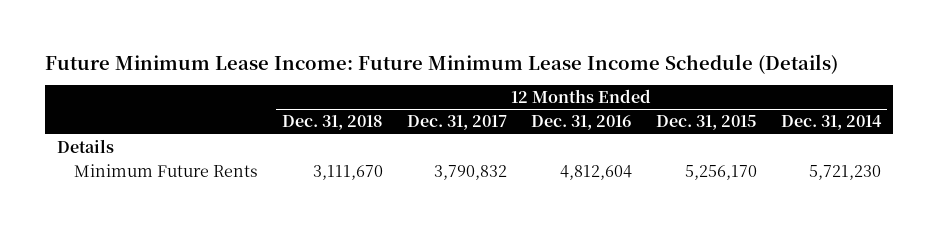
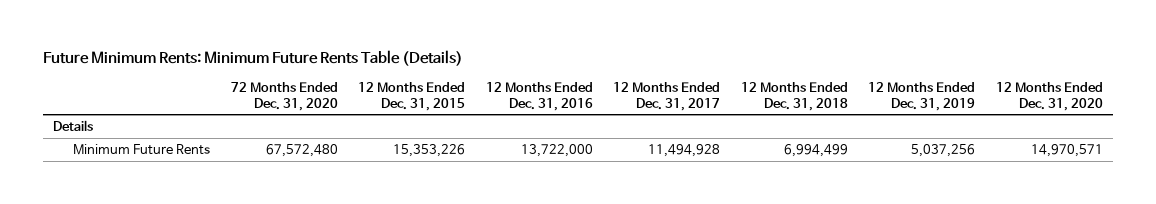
[44,53,838,74] Future Minimum Lease Income: Future Minimum Lease Income Schedule (Details) -> [42,49,463,66] Future Minimum Rents: Minimum Future Rents Table (Details)
[781,115,883,131] Dec. 31, 2014 -> none
none -> [230,81,338,111] 72 Months Ended Dec. 31, 2020
none -> [868,81,976,111] 12 Months Ended Dec. 31, 2019
none -> [995,81,1103,111] 12 Months Ended Dec. 31, 2020
[312,164,383,180] 3,111,670 -> [783,144,848,158] 6,994,499
[433,164,507,180] 3,790,832 -> [648,144,721,158] 11,494,928
[559,164,632,180] 4,812,604 -> [520,144,593,158] 13,722,000
[685,164,758,180] 5,256,170 -> [393,144,466,158] 15,353,226

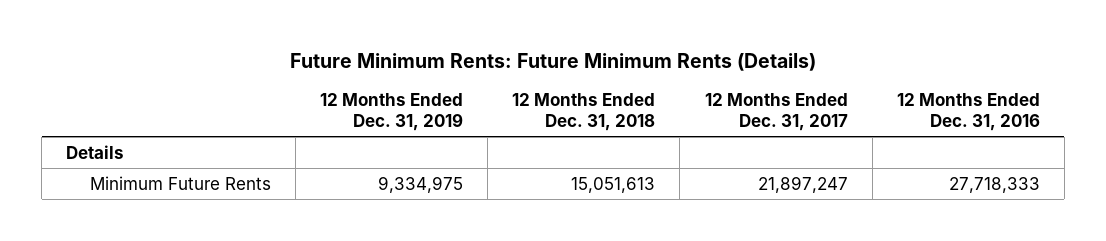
[42,49,463,66] Future Minimum Rents: Minimum Future Rents Table (Details) -> [290,52,817,71] Future Minimum Rents: Future Minimum Rents (Details)
[230,81,338,111] 72 Months Ended Dec. 31, 2020 -> none
[358,81,466,111] 12 Months Ended Dec. 31, 2015 -> none
[995,81,1103,111] 12 Months Ended Dec. 31, 2020 -> none
[520,144,593,158] 13,722,000 -> [948,176,1040,193] 27,718,333
[648,144,721,158] 11,494,928 -> [757,175,848,193] 21,897,247
[783,144,848,158] 6,994,499 -> [571,176,656,193] 15,051,613
[911,144,976,158] 5,037,256 -> [378,175,464,193] 9,334,975

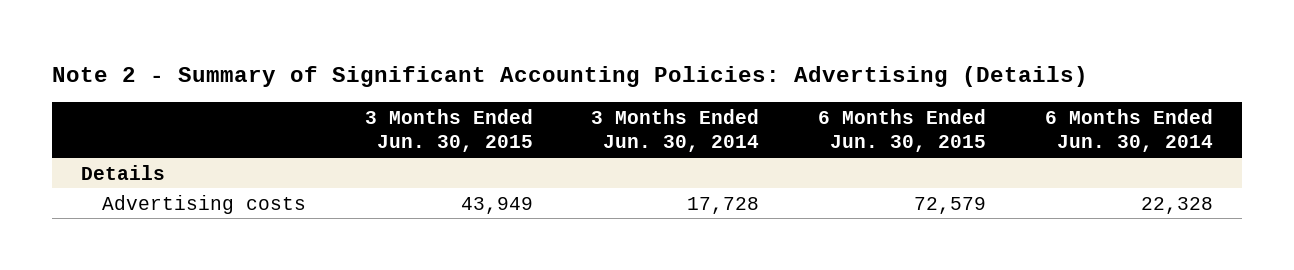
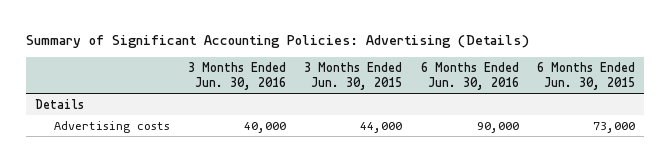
[51,66,1088,88] Note 2 - Summary of Significant Accounting Policies: Advertising (Details) -> [25,35,529,49] Summary of Significant Accounting Policies: Advertising (Details)
[591,108,760,153] 3 Months Ended Jun. 30, 2014 -> none
[1044,108,1213,153] 6 Months Ended Jun. 30, 2014 -> none
none -> [188,62,287,90] 3 Months Ended Jun. 30, 2016
none -> [420,62,519,90] 6 Months Ended Jun. 30, 2016
[460,196,533,214] 43,949 -> [360,121,403,133] 44,000
[913,196,986,214] 72,579 -> [593,121,636,133] 73,000

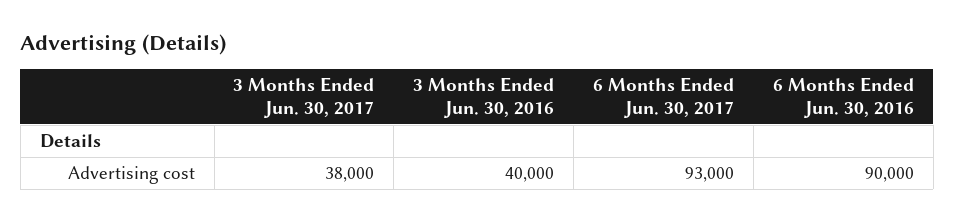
[25,35,529,49] Summary of Significant Accounting Policies: Advertising (Details) -> [20,34,227,56] Advertising (Details)
[304,62,403,90] 3 Months Ended Jun. 30, 2015 -> none
[537,62,636,90] 6 Months Ended Jun. 30, 2015 -> none
none -> [233,77,375,118] 3 Months Ended Jun. 30, 2017
none -> [593,77,735,118] 6 Months Ended Jun. 30, 2017
[53,120,170,133] Advertising costs -> [67,166,195,185] Advertising cost

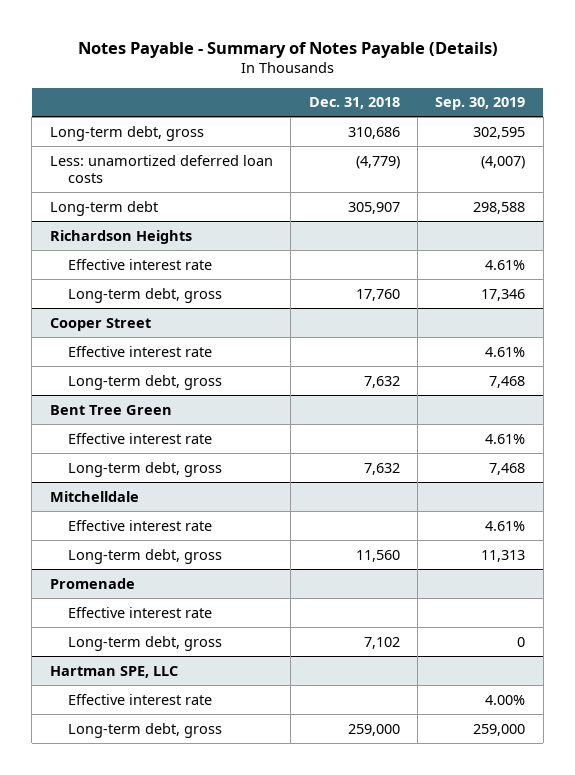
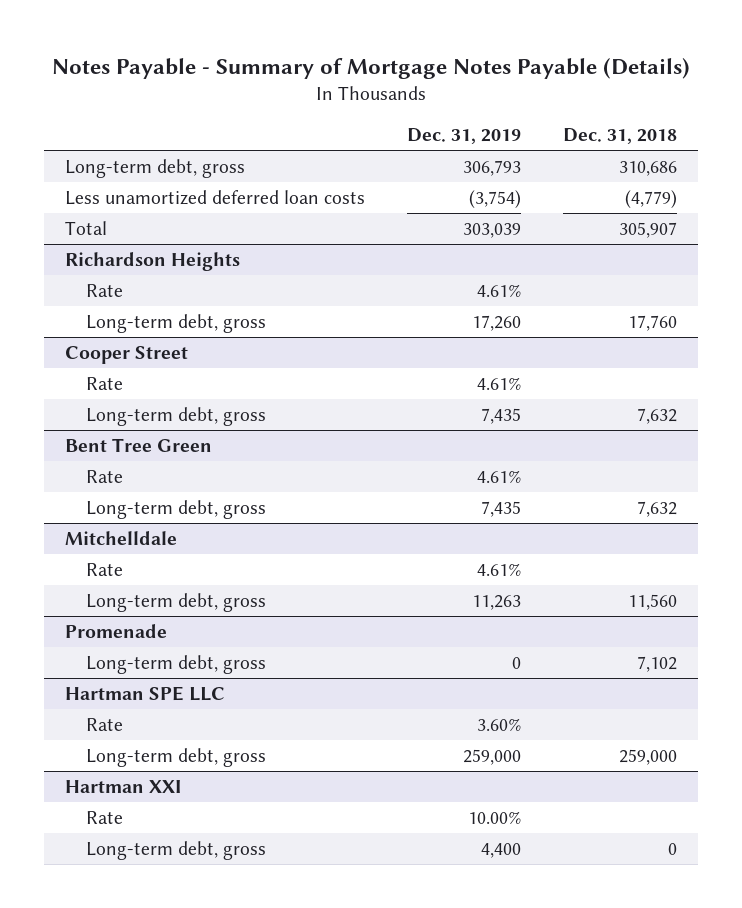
[77,42,498,59] Notes Payable - Summary of Notes Payable (Details) -> [52,58,691,80] Notes Payable - Summary of Mortgage Notes Payable (Details)
[435,97,526,111] Sep. 30, 2019 -> none
none -> [407,128,522,145] Dec. 31, 2019
[49,154,273,183] Less: unamortized deferred loan costs -> [65,189,366,205] Less unamortized deferred loan costs
[49,200,158,216] Long-term debt -> [65,220,108,235] Total
[68,258,213,270] Effective interest rate -> [85,283,123,297] Rate
[68,345,213,357] Effective interest rate -> [85,376,123,390] Rate
[68,432,213,444] Effective interest rate -> [85,469,123,483] Rate
[68,519,213,531] Effective interest rate -> [85,562,123,576] Rate
[68,606,213,618] Effective interest rate -> none
[49,665,178,678] Hartman SPE, LLC -> [65,685,226,701] Hartman SPE LLC
[68,693,213,705] Effective interest rate -> [85,717,123,731] Rate
none -> [65,779,182,793] Hartman XXI
none -> [85,810,123,824] Rate
none -> [85,840,266,860] Long-term debt, gross

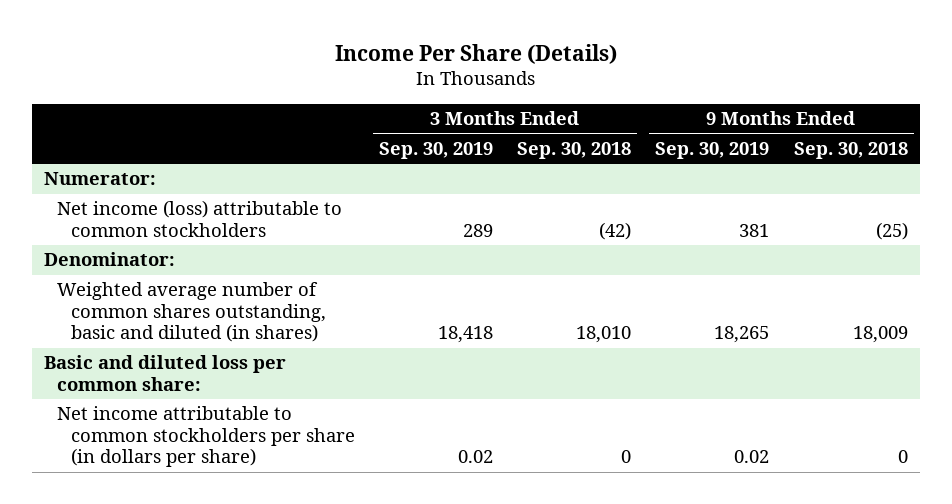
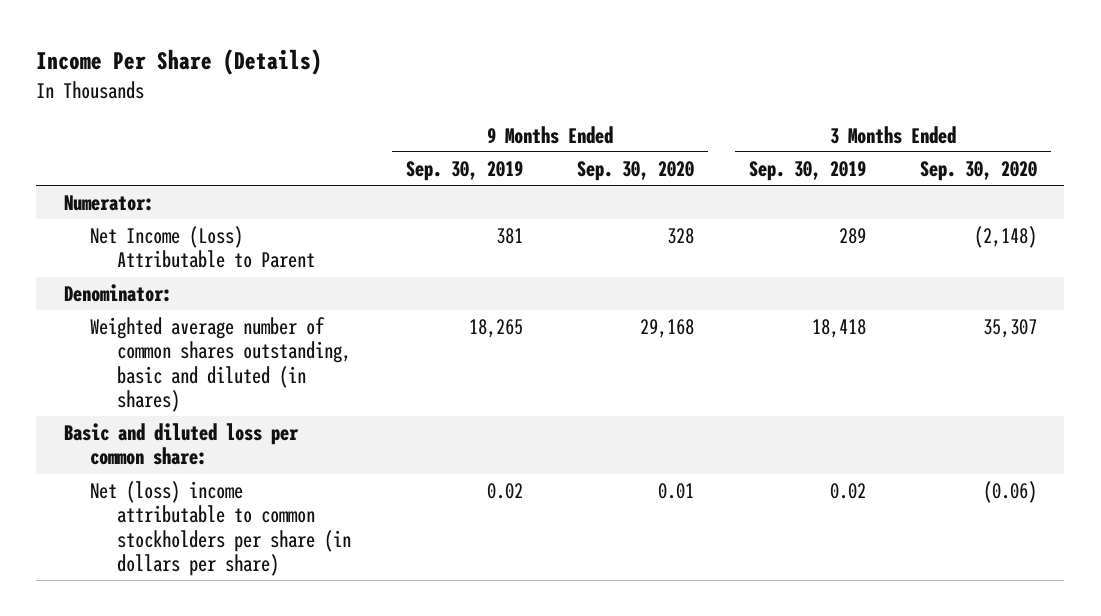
[517,141,632,159] Sep. 30, 2018 -> none
[793,141,908,159] Sep. 30, 2018 -> none
none -> [577,160,695,181] Sep. 30, 2020
none -> [920,160,1038,181] Sep. 30, 2020
[57,200,343,237] Net income (loss) attributable to common stockholders -> [90,226,316,269] Net Income (Loss) Attributable to Parent
[57,406,355,468] Net income attributable to common stockholders per share (in dollars per share) -> [90,481,352,577] Net (loss) income attributable to common stockholders per share (in dollars per share)

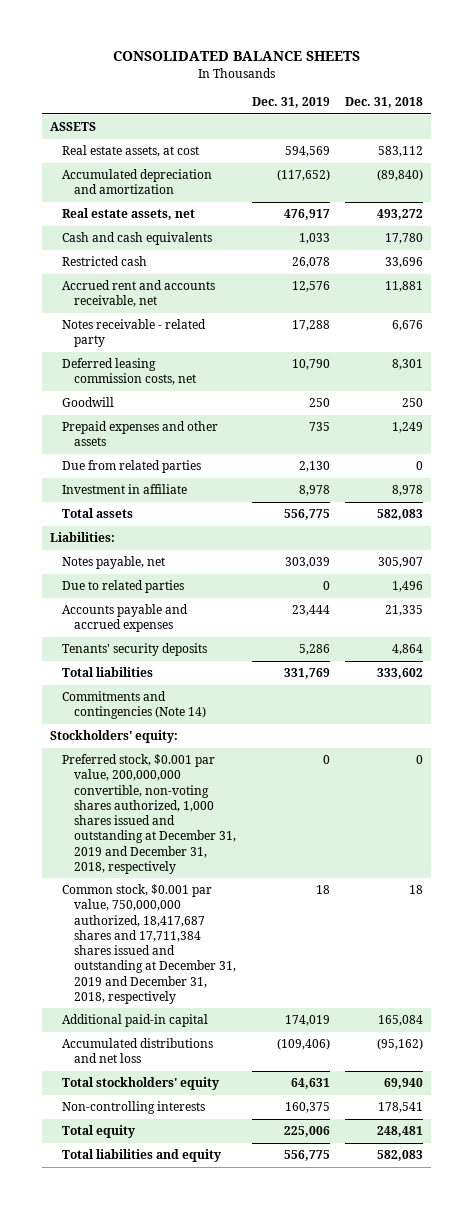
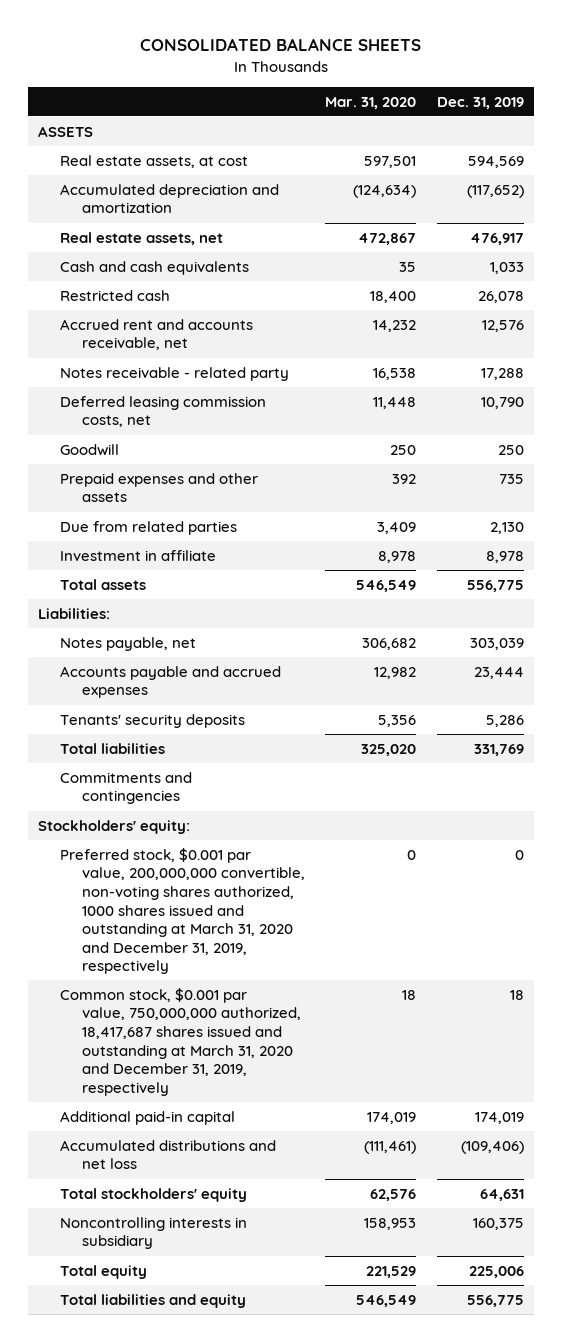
[345,97,424,109] Dec. 31, 2018 -> none
none -> [325,96,417,109] Mar. 31, 2020
[62,580,185,594] Due to related parties -> none
[62,691,207,720] Commitments and contingencies (Note 14) -> [59,771,192,805] Commitments and contingencies
[62,754,237,874] Preferred stock, $0.001 par value, 200,000,000 convertible, non-voting shares authorized, 1,000 shares issued and outstanding at December 31, 2019 and December 31, 2018, respectively -> [59,847,305,975] Preferred stock, $0.001 par value, 200,000,000 convertible, non-voting shares authorized, 1000 shares issued and outstanding at March 31, 2020 and December 31, 2019, respectively
[62,884,237,1004] Common stock, $0.001 par value, 750,000,000 authorized, 18,417,687 shares and 17,711,384 shares issued and outstanding at December 31, 2019 and December 31, 2018, respectively -> [59,987,301,1096] Common stock, $0.001 par value, 750,000,000 authorized, 18,417,687 shares issued and outstanding at March 31, 2020 and December 31, 2019, respectively
[62,1101,206,1115] Non-controlling interests -> [59,1216,247,1250] Noncontrolling interests in subsidiary

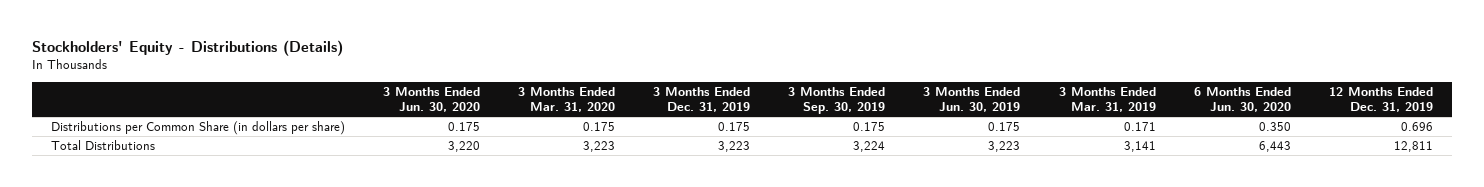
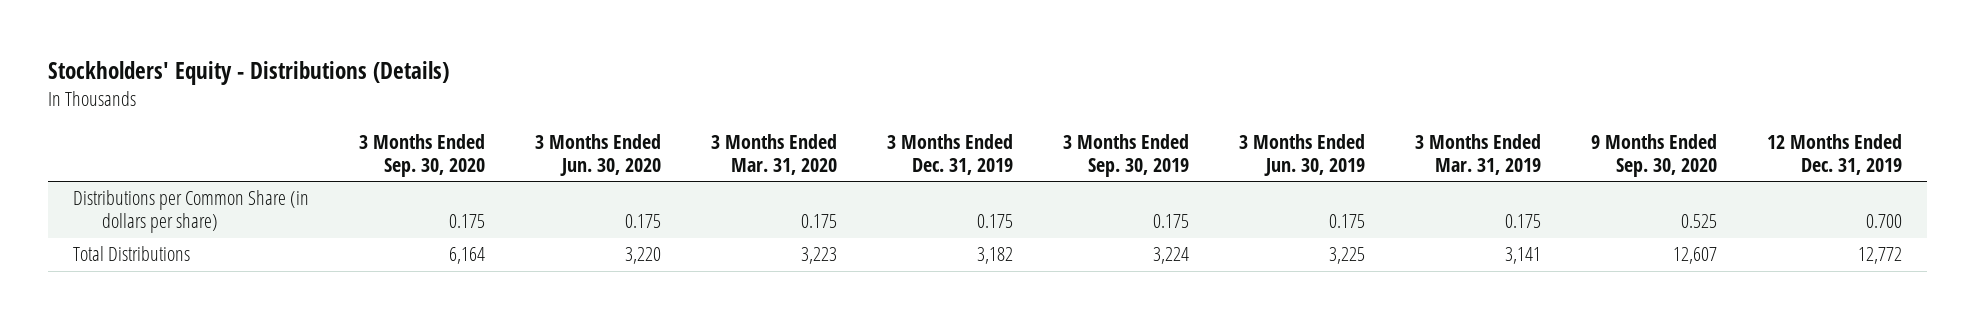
[1193,86,1291,112] 6 Months Ended Jun. 30, 2020 -> none
none -> [359,133,486,177] 3 Months Ended Sep. 30, 2020
none -> [1591,133,1718,177] 9 Months Ended Sep. 30, 2020
[1123,122,1156,132] 0.171 -> [1505,214,1542,229] 0.175
[1400,122,1433,132] 0.696 -> [1866,214,1903,229] 0.700
[718,141,751,153] 3,223 -> [977,247,1014,265] 3,182
[988,141,1021,153] 3,223 -> [1329,247,1366,265] 3,225
[1393,141,1433,153] 12,811 -> [1858,247,1903,265] 12,772

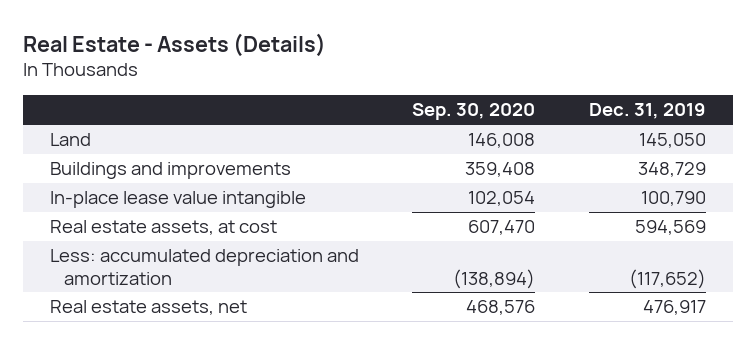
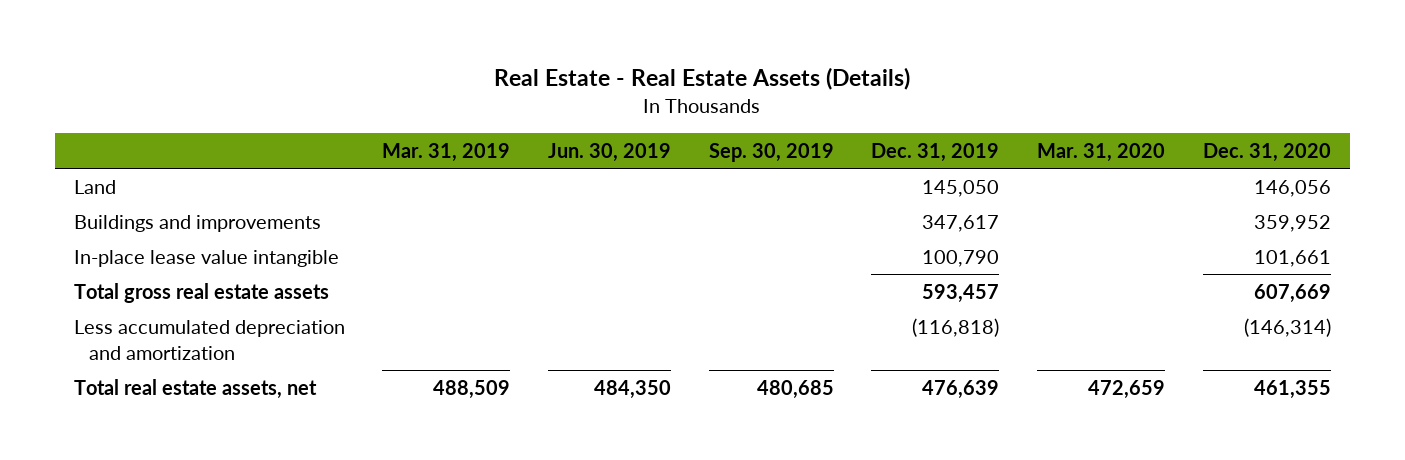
[22,32,326,57] Real Estate - Assets (Details) -> [494,67,911,91] Real Estate - Real Estate Assets (Details)
[412,103,536,121] Sep. 30, 2020 -> none
none -> [382,143,511,163] Mar. 31, 2019
none -> [548,143,672,163] Jun. 30, 2019
none -> [708,143,834,163] Sep. 30, 2019
none -> [1037,143,1166,163] Mar. 31, 2020
none -> [1202,143,1331,163] Dec. 31, 2020
[637,162,706,178] 348,729 -> [922,214,1000,232] 347,617
[49,220,277,236] Real estate assets, at cost -> [73,282,329,303] Total gross real estate assets
[634,220,706,236] 594,569 -> [922,283,1000,303] 593,457
[49,249,359,285] Less: accumulated depreciation and amortization -> [73,319,345,360] Less accumulated depreciation and amortization
[628,268,706,289] (117,652) -> [912,317,1000,337] (116,818)
[49,300,247,316] Real estate assets, net -> [73,378,317,399] Total real estate assets, net
[642,300,706,316] 476,917 -> [922,379,1000,399] 476,639

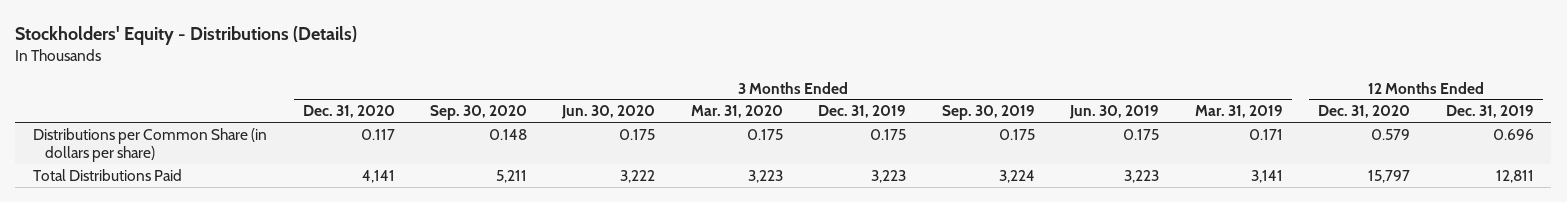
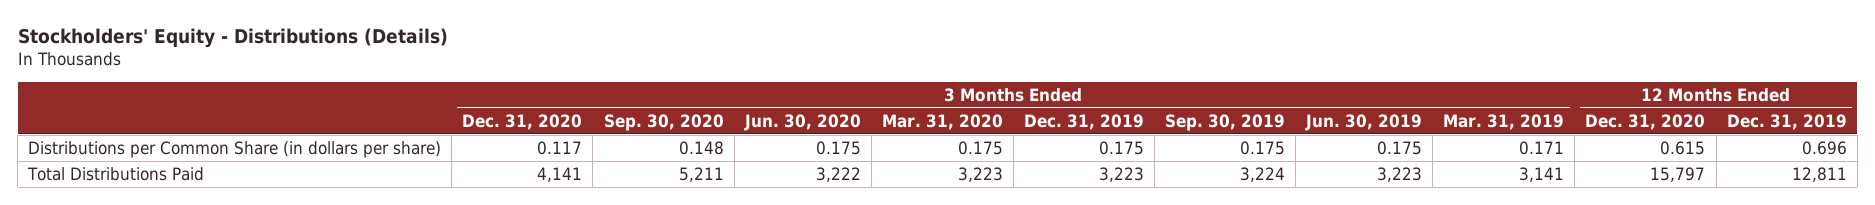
[1371,128,1411,140] 0.579 -> [1660,140,1706,155] 0.615

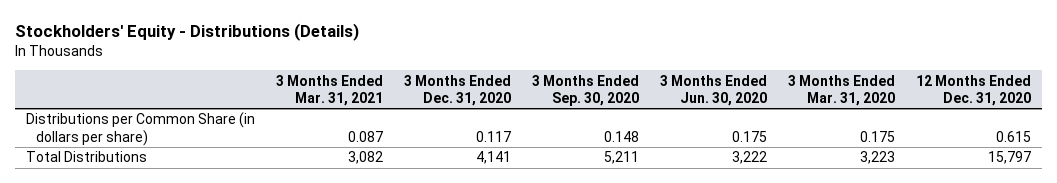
[1023,113,1144,130] Dec. 31, 2019 -> none
[1165,113,1286,131] Sep. 30, 2019 -> none
[1305,113,1423,131] Jun. 30, 2019 -> none
[1443,113,1565,130] Mar. 31, 2019 -> none
[1726,113,1847,130] Dec. 31, 2019 -> none
none -> [275,74,383,107] 3 Months Ended Mar. 31, 2021
[27,166,205,181] Total Distributions Paid -> [25,151,147,163] Total Distributions

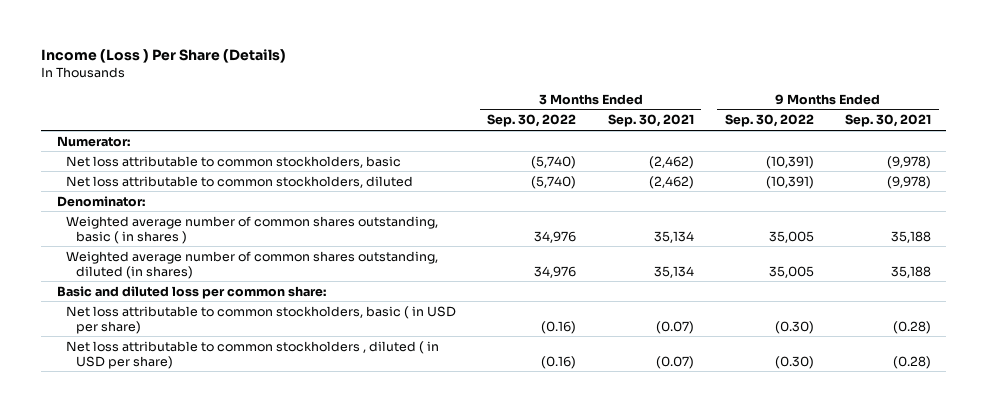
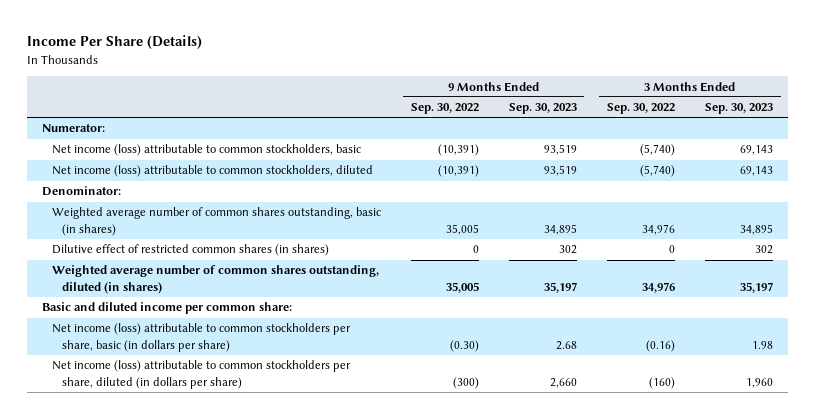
[41,49,287,64] Income (Loss ) Per Share (Details) -> [26,35,202,50] Income Per Share (Details)
[607,114,694,128] Sep. 30, 2021 -> none
[844,114,931,128] Sep. 30, 2021 -> none
none -> [508,103,577,115] Sep. 30, 2023
none -> [705,103,774,115] Sep. 30, 2023
[66,155,402,168] Net loss attributable to common stockholders, basic -> [51,144,361,157] Net income (loss) attributable to common stockholders, basic
[66,175,414,188] Net loss attributable to common stockholders, diluted -> [51,165,373,178] Net income (loss) attributable to common stockholders, diluted
[66,215,439,244] Weighted average number of common shares outstanding, basic ( in shares ) -> [51,207,381,236] Weighted average number of common shares outstanding, basic (in shares)
none -> [51,244,329,257] Dilutive effect of restricted common shares (in shares)
[56,285,326,299] Basic and diluted loss per common share: -> [41,302,292,315] Basic and diluted income per common share:
[66,305,457,334] Net loss attributable to common stockholders, basic ( in USD per share) -> [51,323,351,352] Net income (loss) attributable to common stockholders per share, basic (in dollars per share)
[66,340,440,369] Net loss attributable to common stockholders , diluted ( in USD per share) -> [51,360,351,389] Net income (loss) attributable to common stockholders per share, diluted (in dollars per share)
[541,355,577,369] (0.16) -> [648,376,675,389] (160)
[774,355,814,369] (0.30) -> [452,376,479,389] (300)

